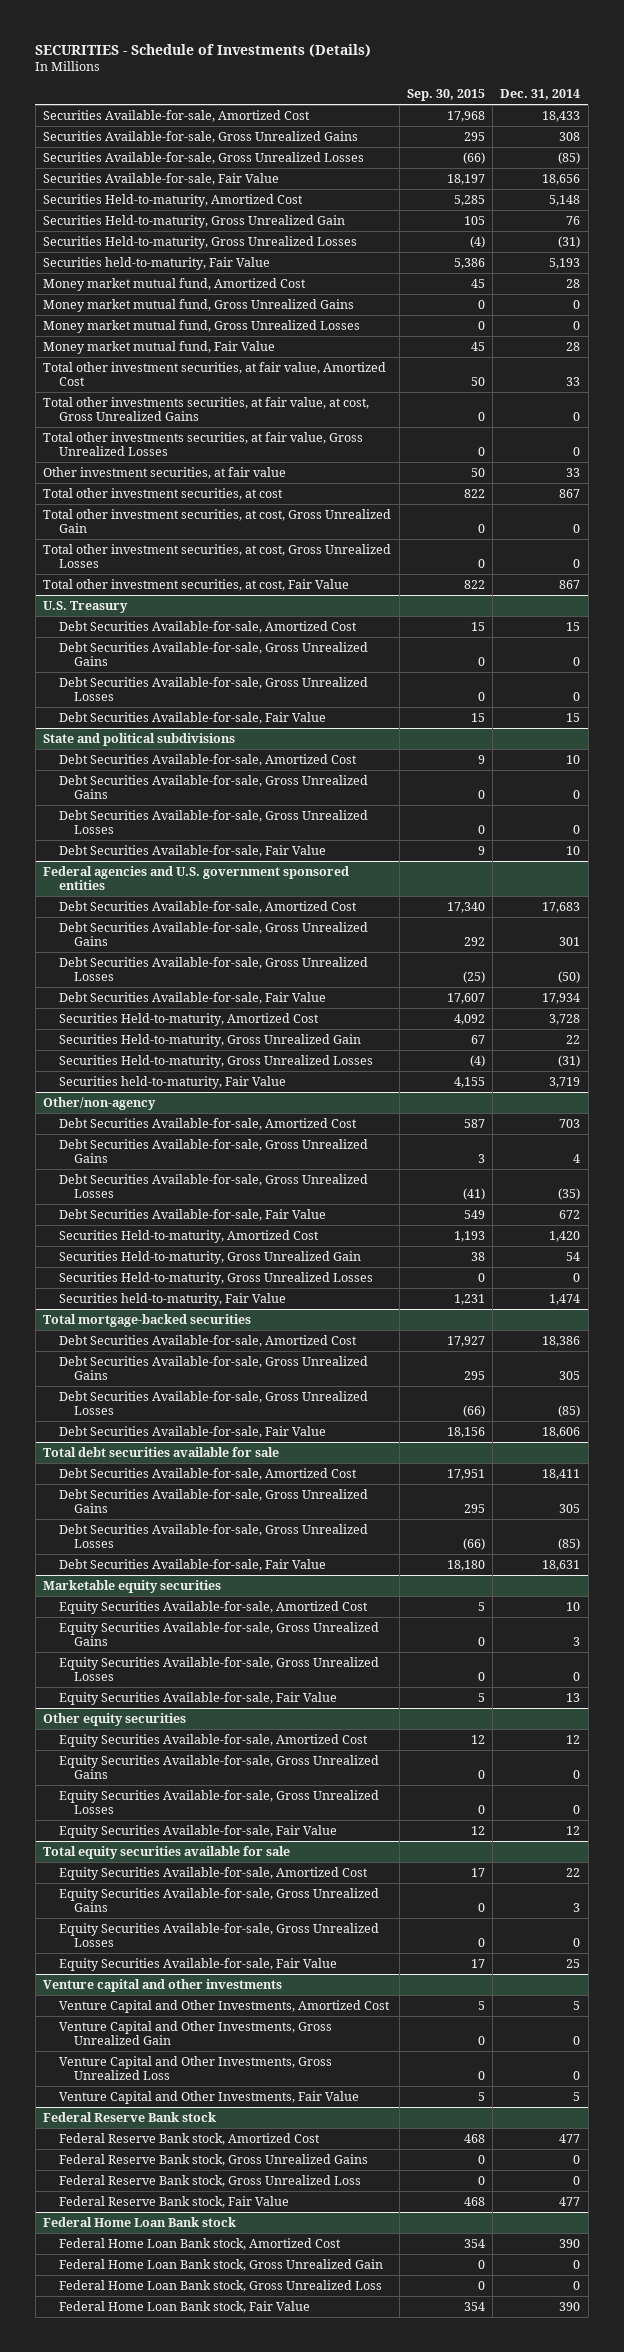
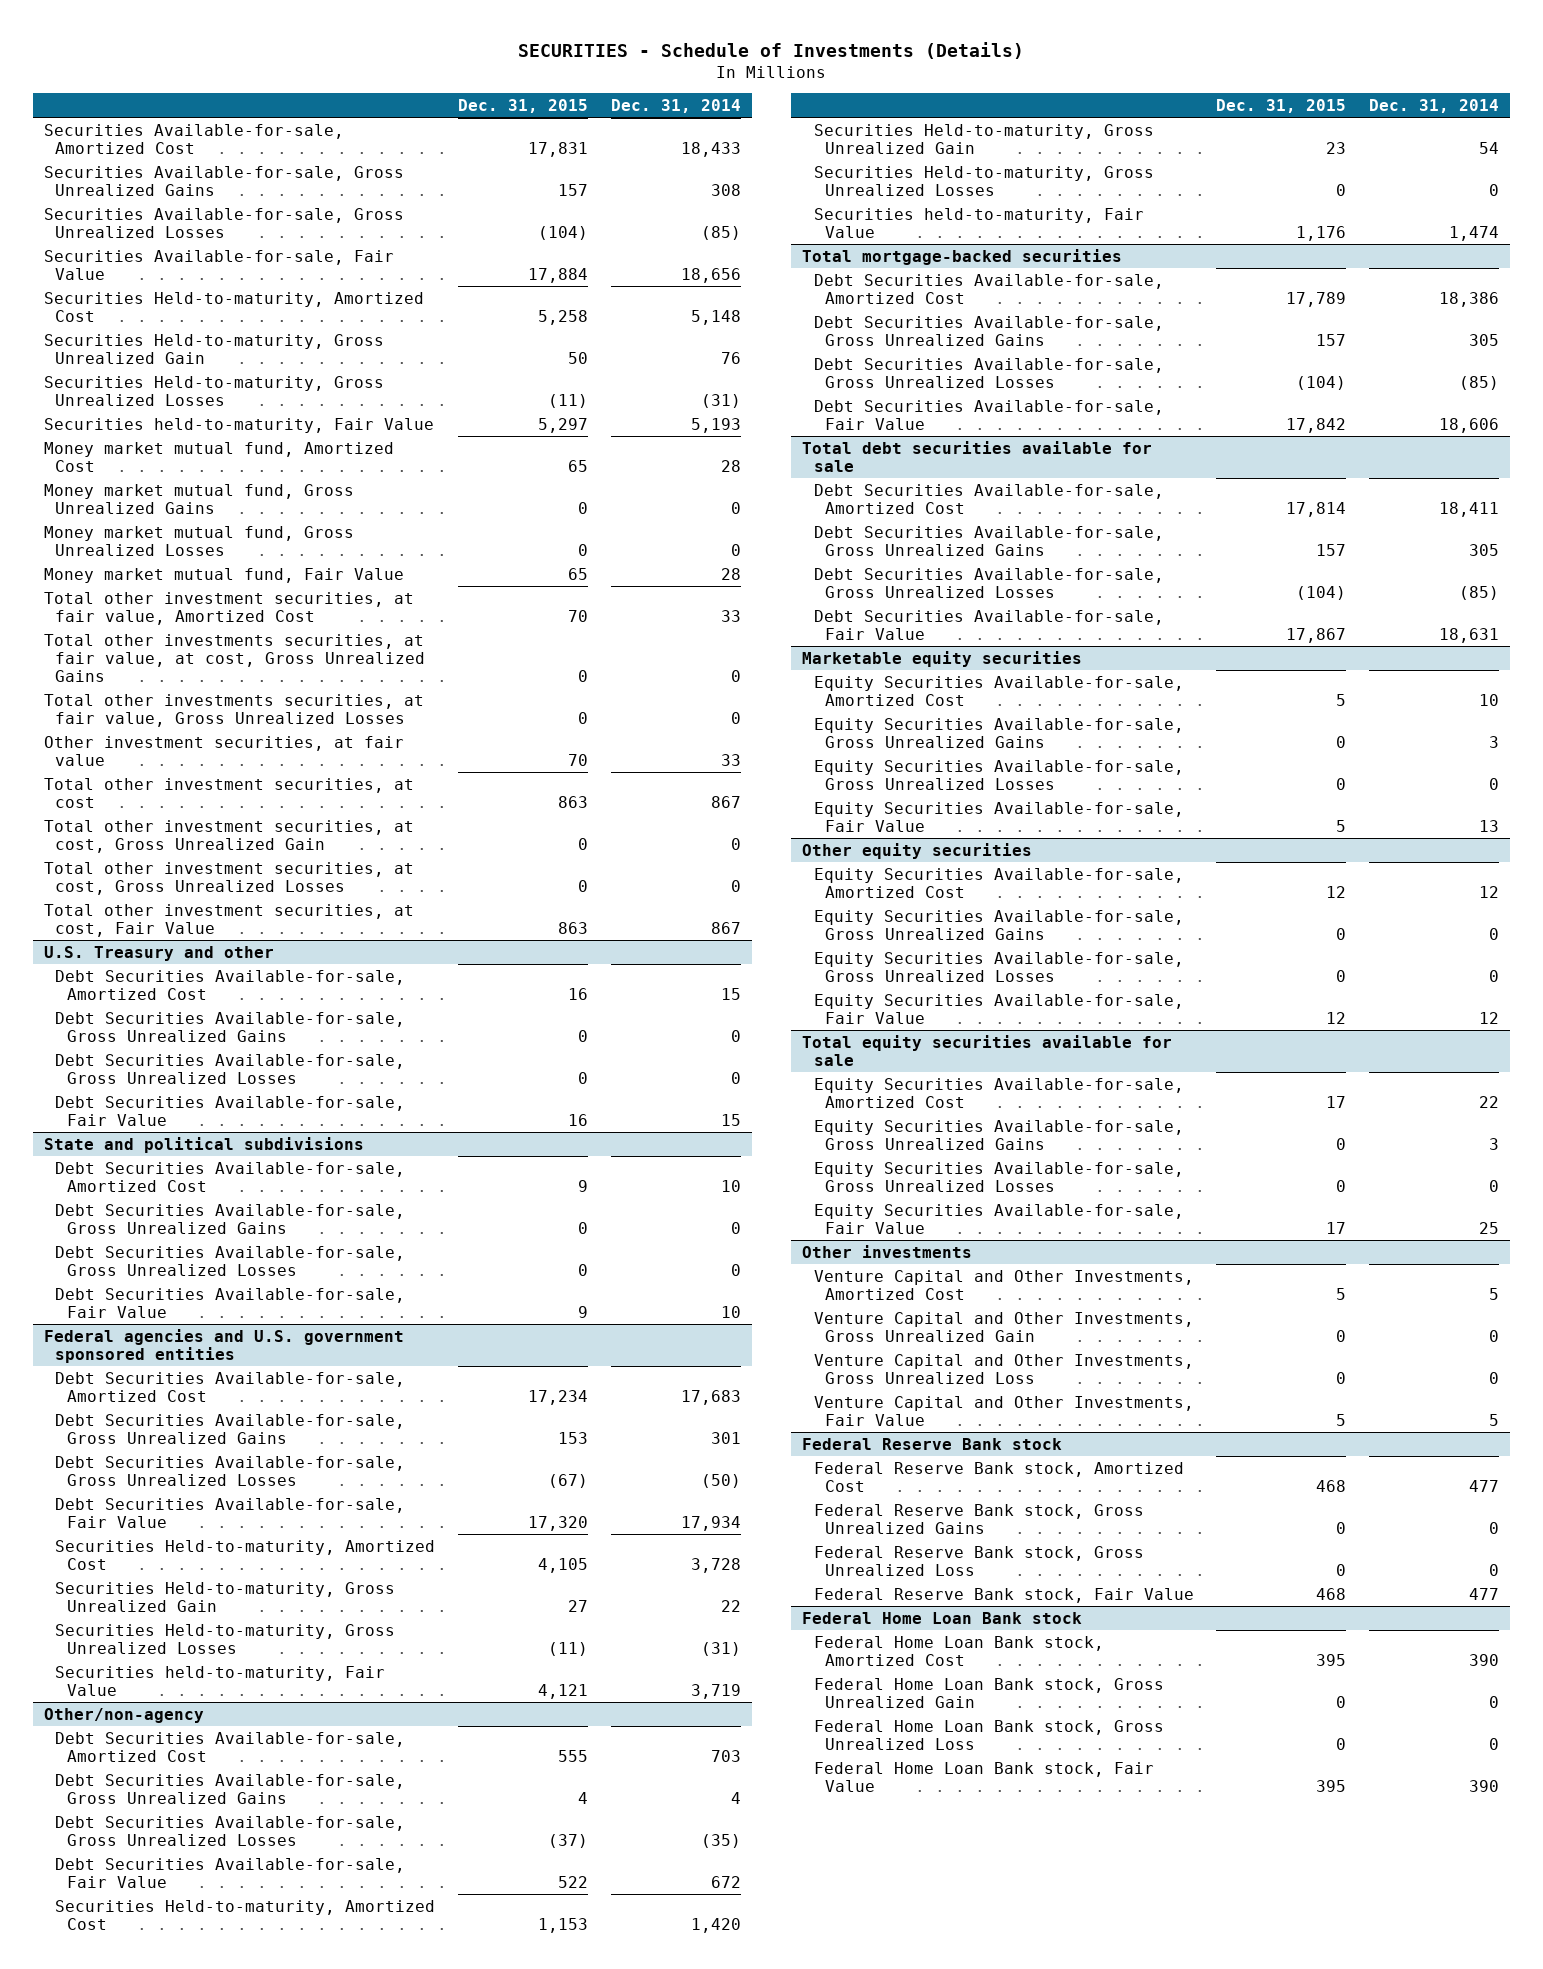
[406,89,485,102] Sep. 30, 2015 -> none
none -> [458,98,589,113] Dec. 31, 2015
[43,600,129,613] U.S. Treasury -> [43,945,274,961] U.S. Treasury and other
[43,1978,283,1992] Venture capital and other investments -> [802,1244,973,1258] Other investments

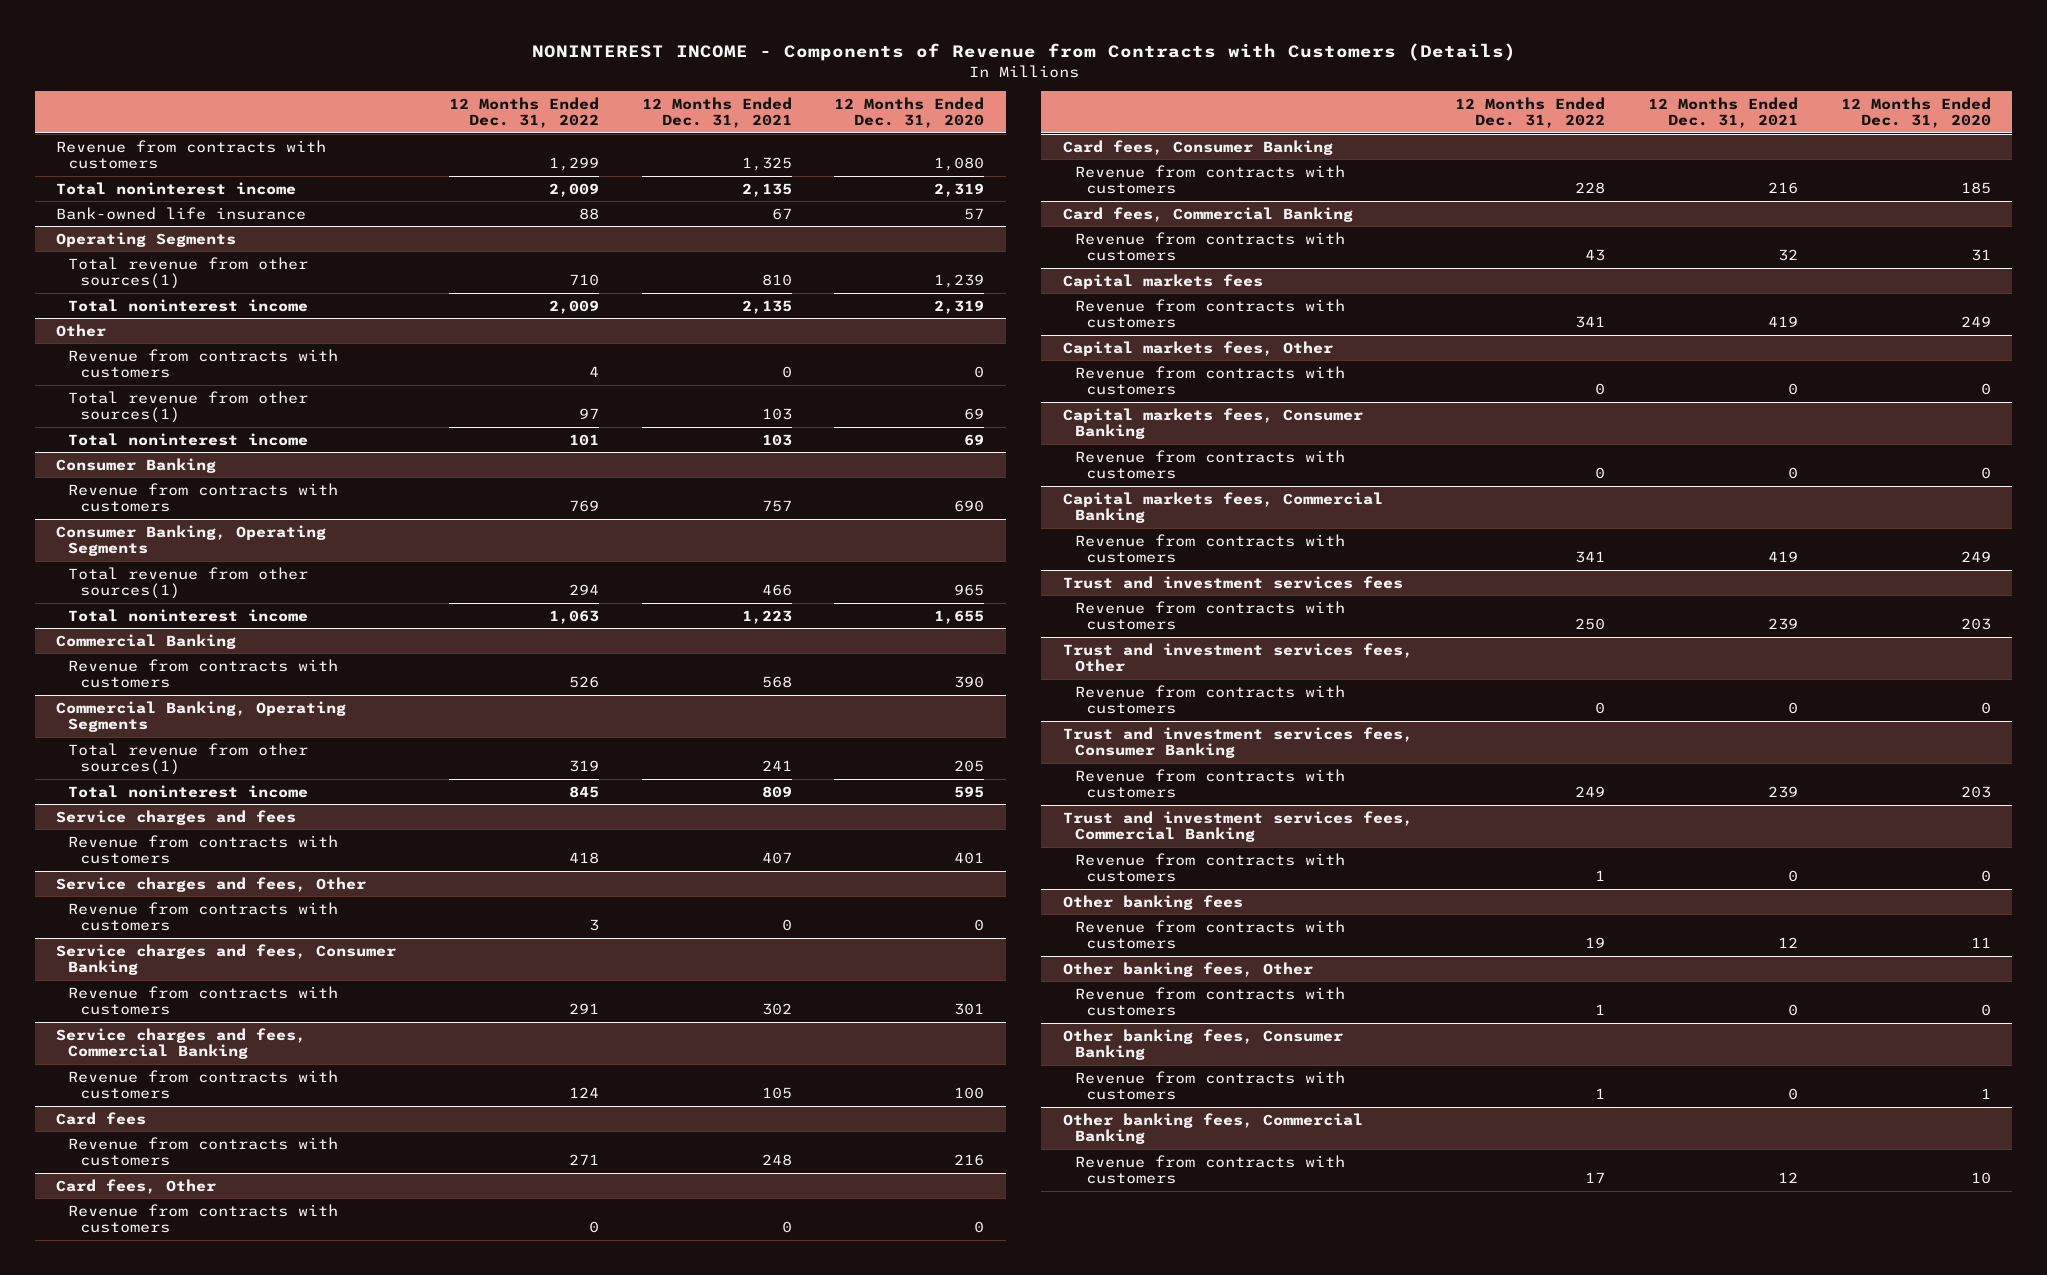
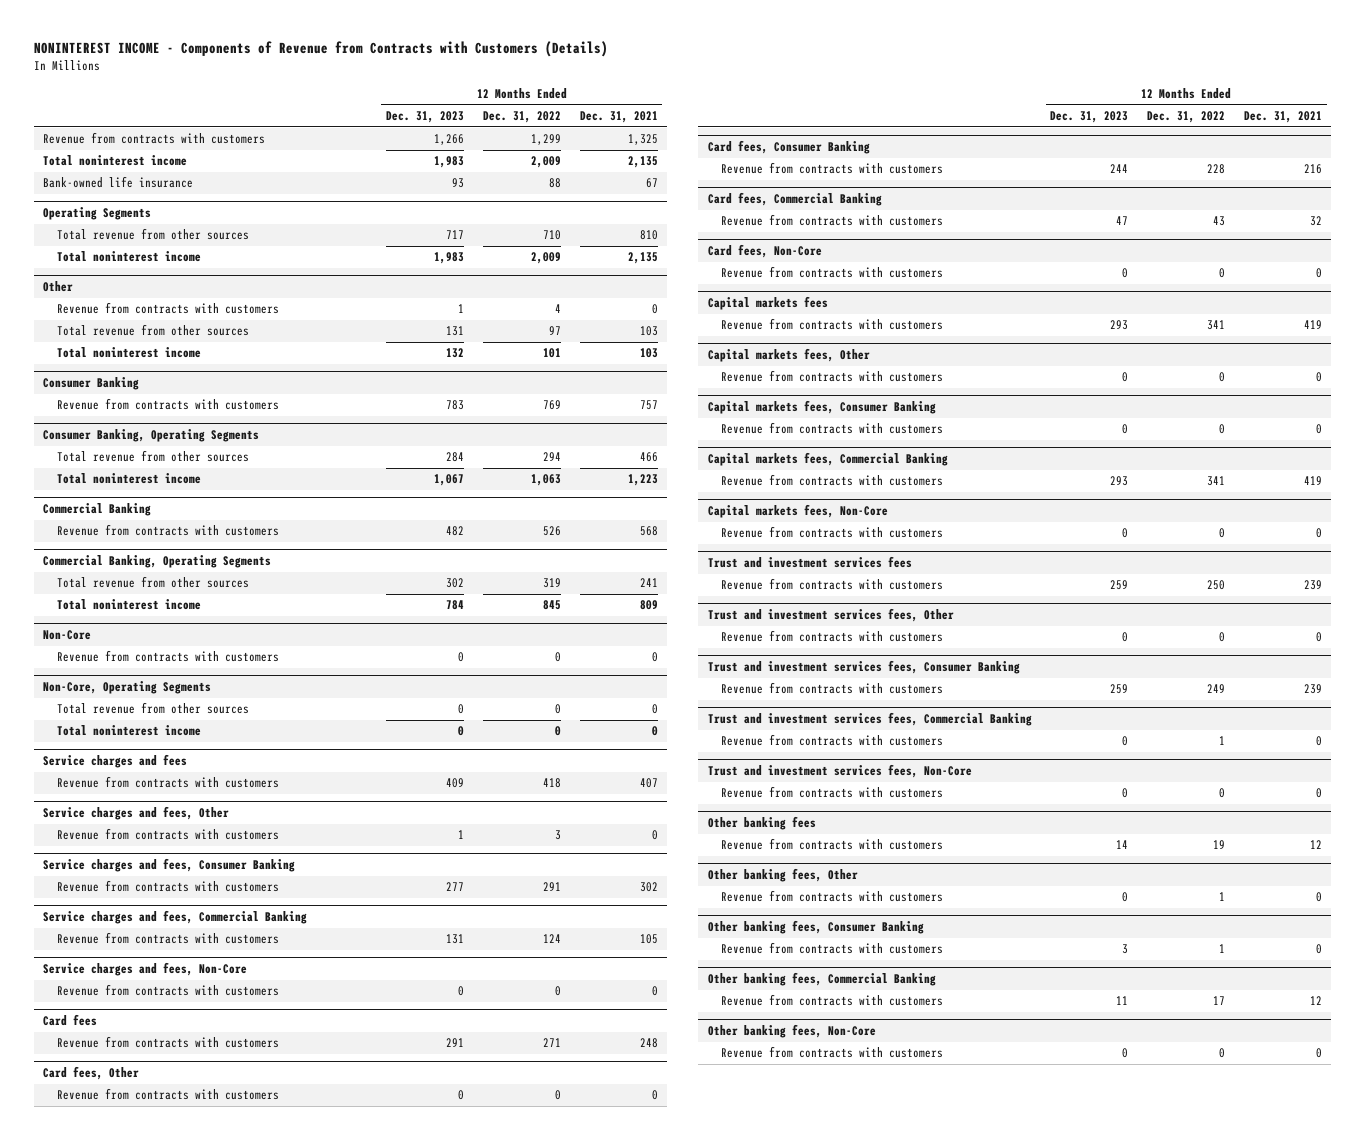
[834,96,985,129] 12 Months Ended Dec. 31, 2020 -> none
none -> [386,111,465,124] Dec. 31, 2023
[68,256,309,290] Total revenue from other sources(1) -> [56,228,249,241] Total revenue from other sources
[68,390,309,424] Total revenue from other sources(1) -> [56,324,249,337] Total revenue from other sources
[68,566,309,600] Total revenue from other sources(1) -> [56,450,249,463] Total revenue from other sources
[68,742,309,776] Total revenue from other sources(1) -> [56,576,249,589] Total revenue from other sources
none -> [43,629,92,640] Non-Core
none -> [56,650,279,663] Revenue from contracts with customers
none -> [43,680,212,694] Non-Core, Operating Segments
none -> [56,702,249,715] Total revenue from other sources
none -> [56,725,201,737] Total noninterest income
none -> [43,961,248,976] Service charges and fees, Non-Core
none -> [56,984,279,997] Revenue from contracts with customers
none -> [707,243,822,258] Card fees, Non-Core
none -> [721,266,944,279] Revenue from contracts with customers
none -> [707,503,888,518] Capital markets fees, Non-Core
none -> [721,526,944,539] Revenue from contracts with customers
none -> [707,763,972,778] Trust and investment services fees, Non-Core
none -> [721,786,944,799] Revenue from contracts with customers
none -> [707,1023,876,1038] Other banking fees, Non-Core
none -> [721,1046,944,1059] Revenue from contracts with customers

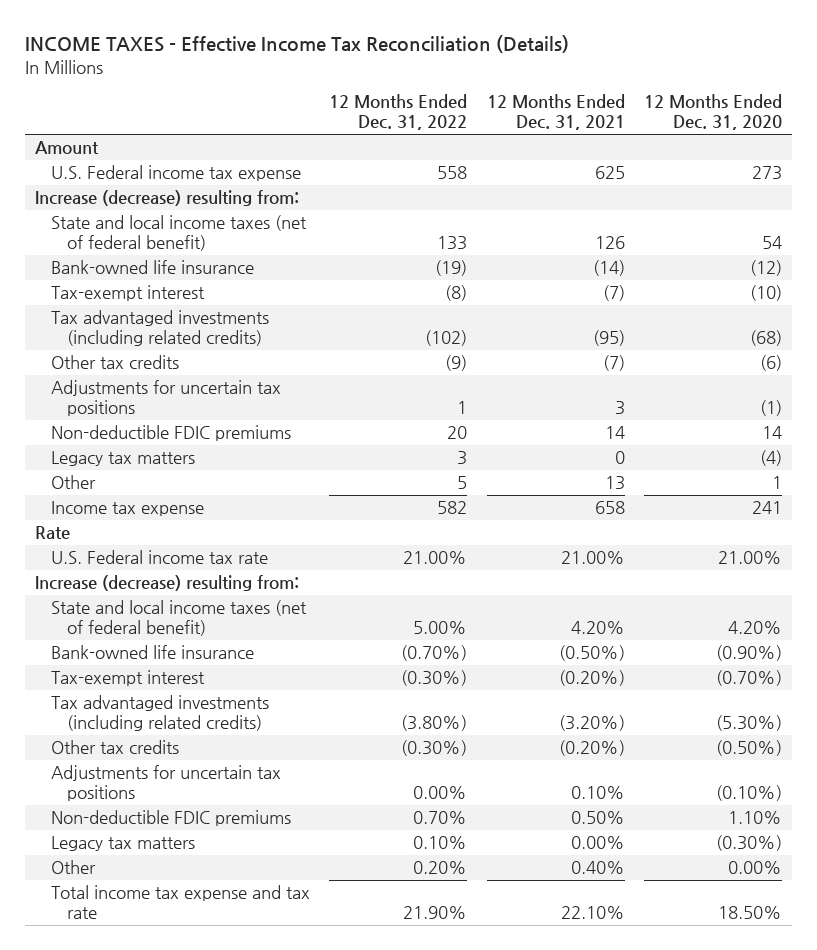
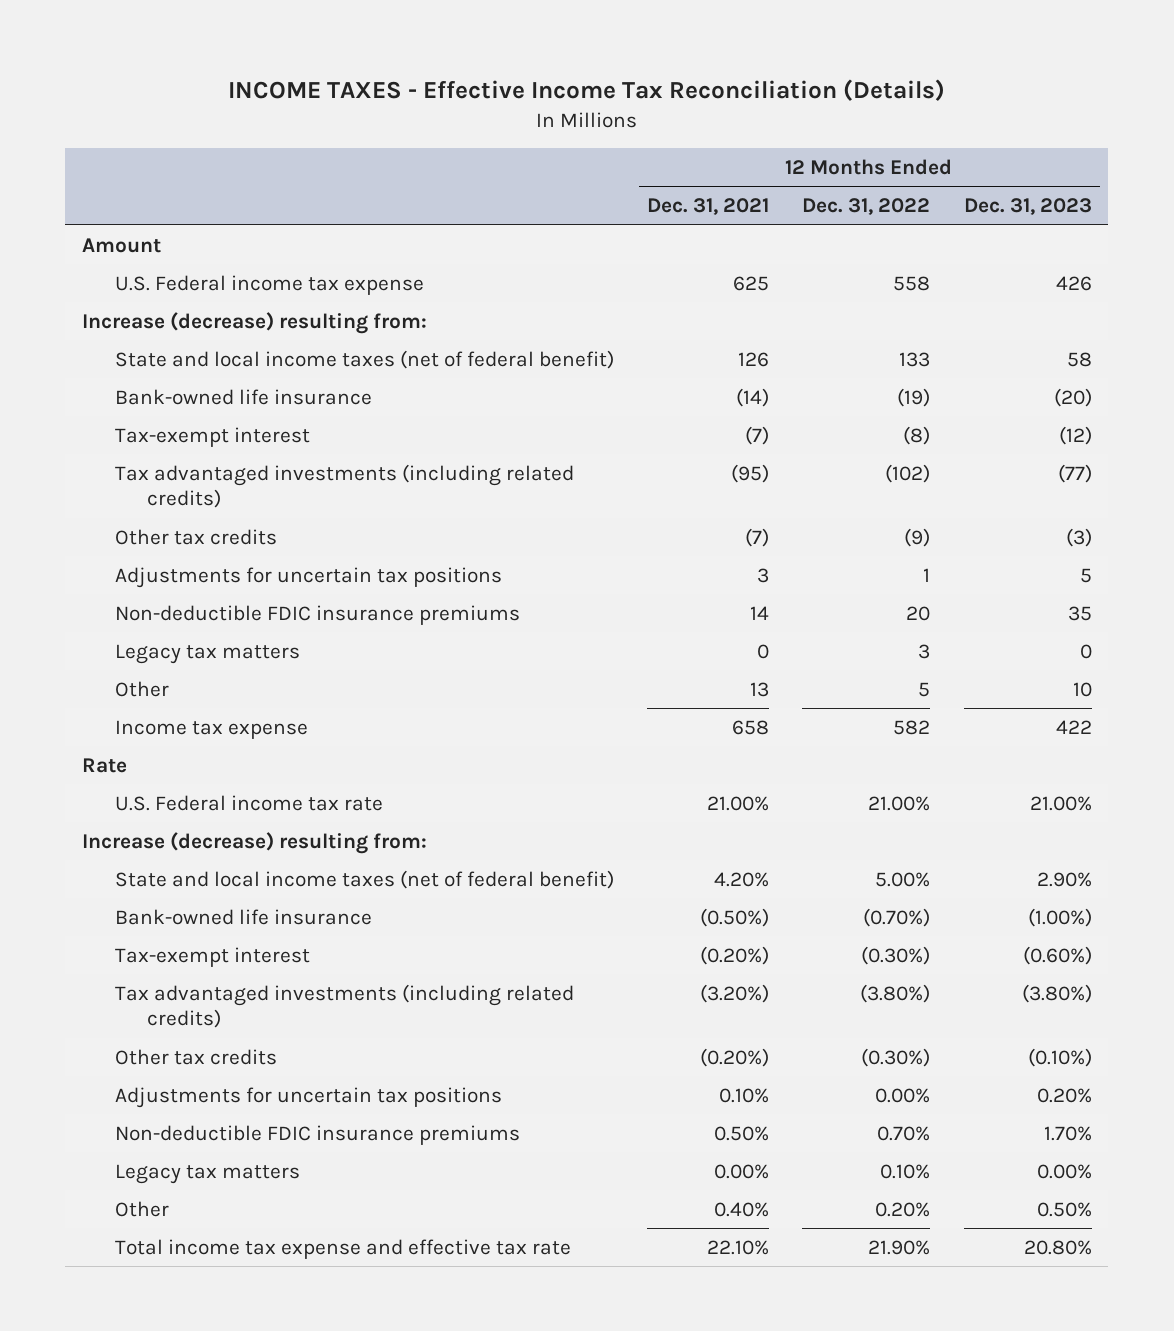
[644,94,783,131] 12 Months Ended Dec. 31, 2020 -> none
none -> [963,198,1092,216] Dec. 31, 2023
[50,425,291,442] Non-deductible FDIC premiums -> [114,604,520,625] Non-deductible FDIC insurance premiums
[50,810,291,827] Non-deductible FDIC premiums -> [114,1124,520,1145] Non-deductible FDIC insurance premiums
[50,885,310,920] Total income tax expense and tax rate -> [114,1238,571,1259] Total income tax expense and effective tax rate

